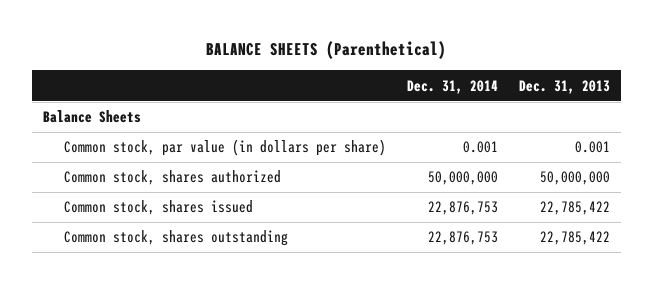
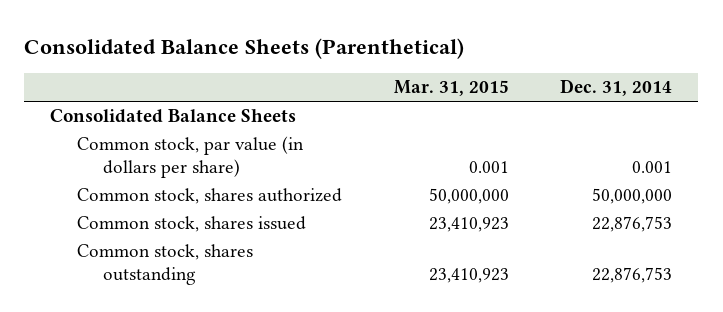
[206,41,447,60] BALANCE SHEETS (Parenthetical) -> [24,37,465,59] Consolidated Balance Sheets (Parenthetical)
[519,79,611,94] Dec. 31, 2013 -> none
none -> [393,80,509,97] Mar. 31, 2015
[42,110,141,124] Balance Sheets -> [50,109,297,124] Consolidated Balance Sheets

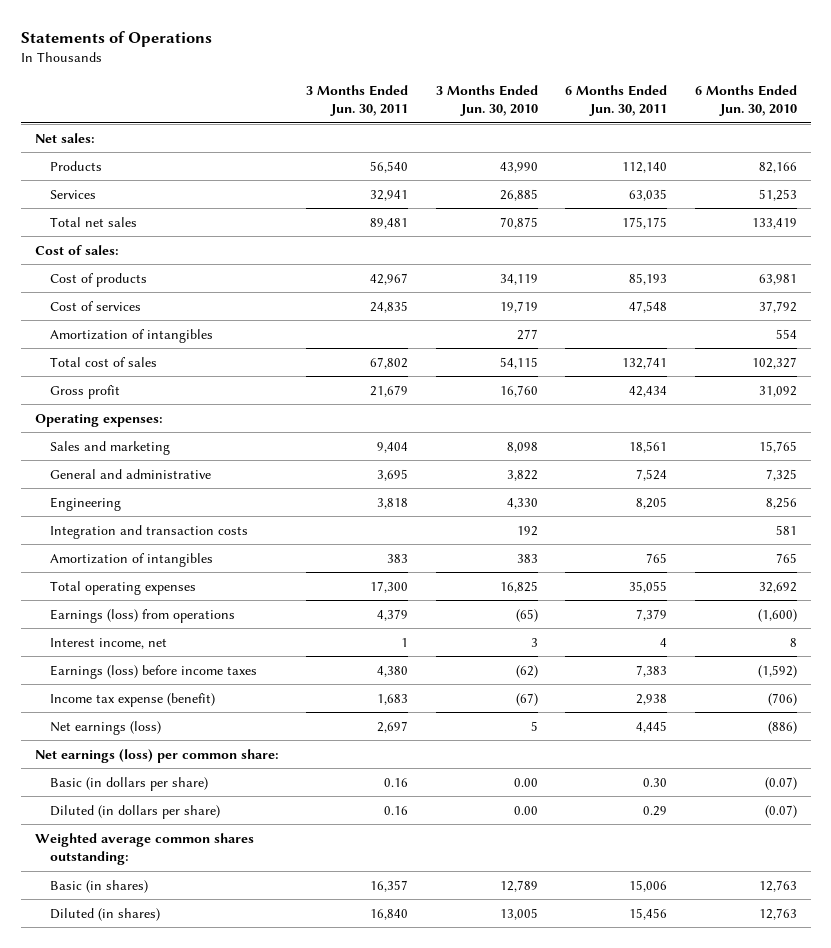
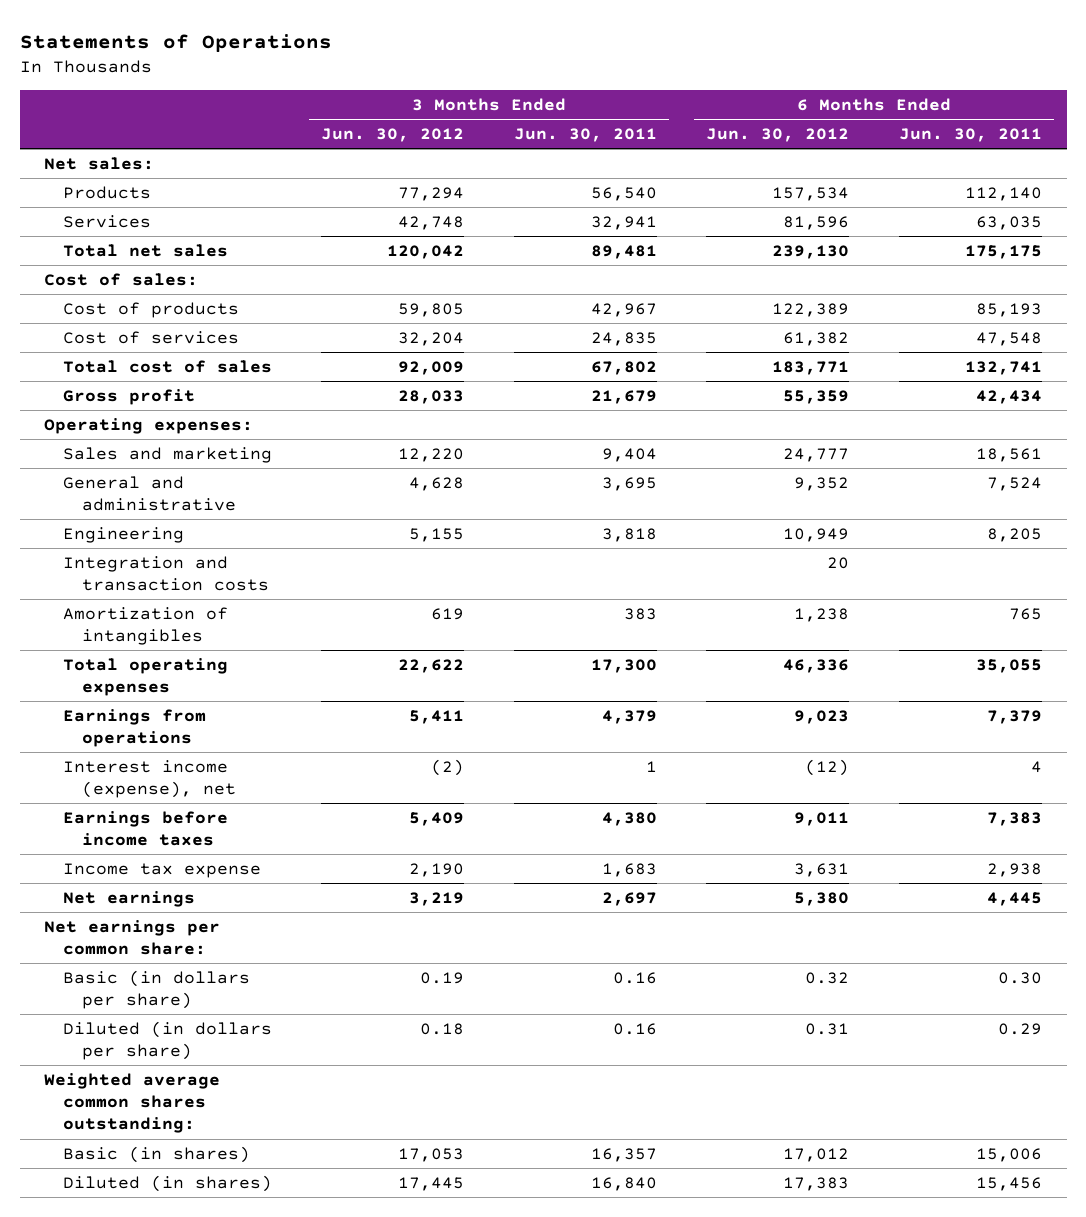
[435,84,538,117] 3 Months Ended Jun. 30, 2010 -> none
[694,84,797,117] 6 Months Ended Jun. 30, 2010 -> none
none -> [321,128,465,143] Jun. 30, 2012
none -> [706,128,850,143] Jun. 30, 2012
[50,328,214,343] Amortization of intangibles -> none
[50,608,236,623] Earnings (loss) from operations -> [63,708,207,748] Earnings from operations
[50,637,168,649] Interest income, net -> [63,759,236,799] Interest income (expense), net
[50,664,258,679] Earnings (loss) before income taxes -> [63,810,229,847] Earnings before income taxes
[50,692,216,707] Income tax expense (benefit) -> [63,862,262,878] Income tax expense
[50,720,162,735] Net earnings (loss) -> [63,890,196,907] Net earnings
[34,748,279,763] Net earnings (loss) per common share: -> [44,919,221,956] Net earnings per common share:

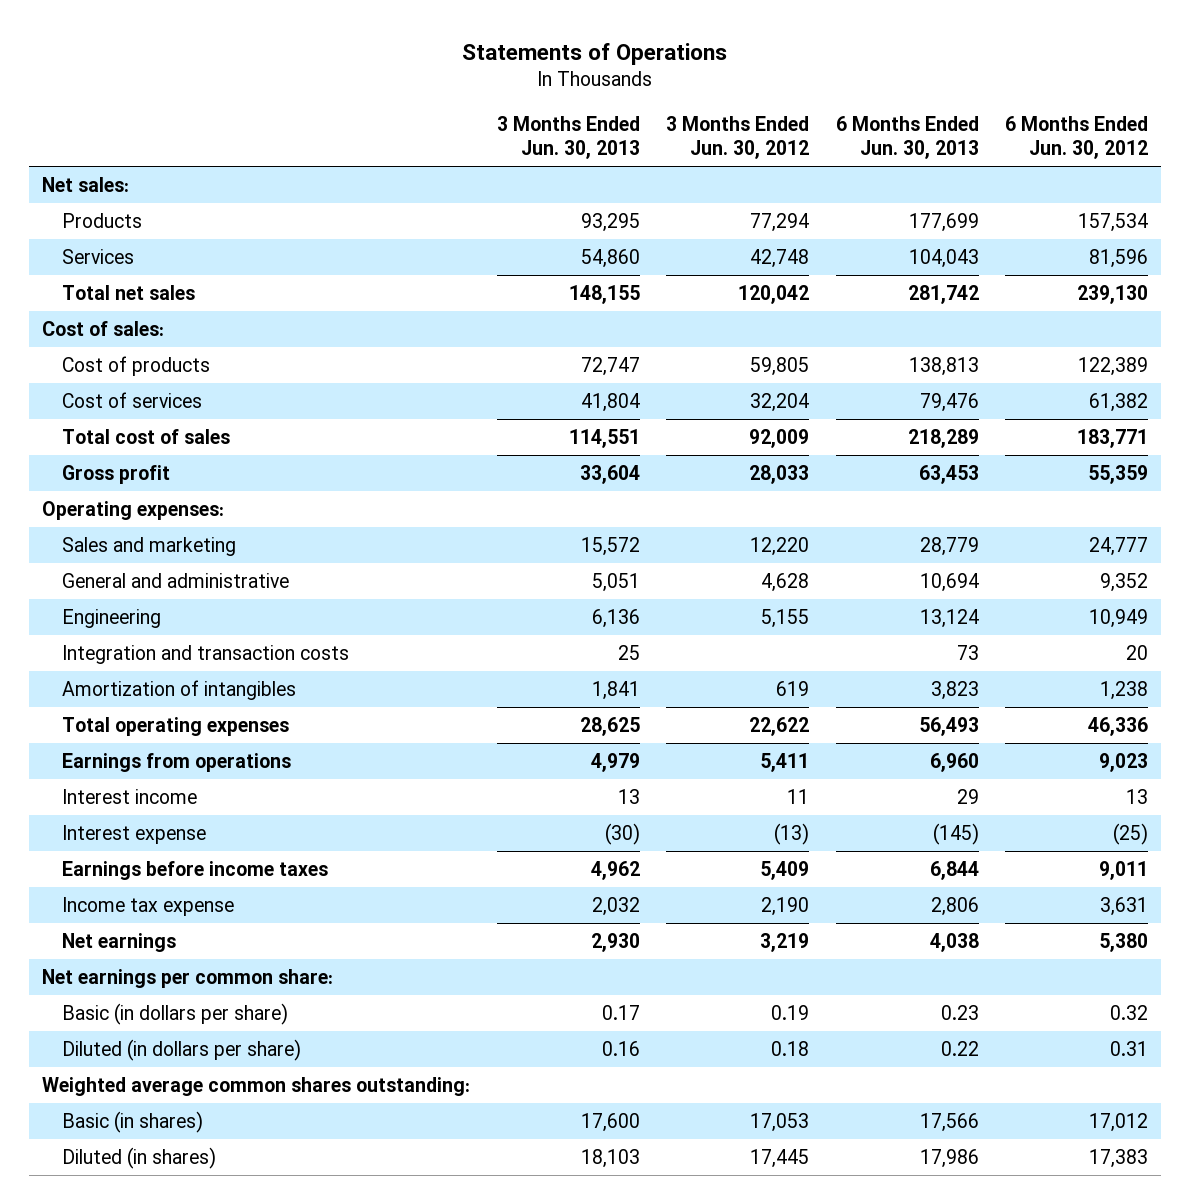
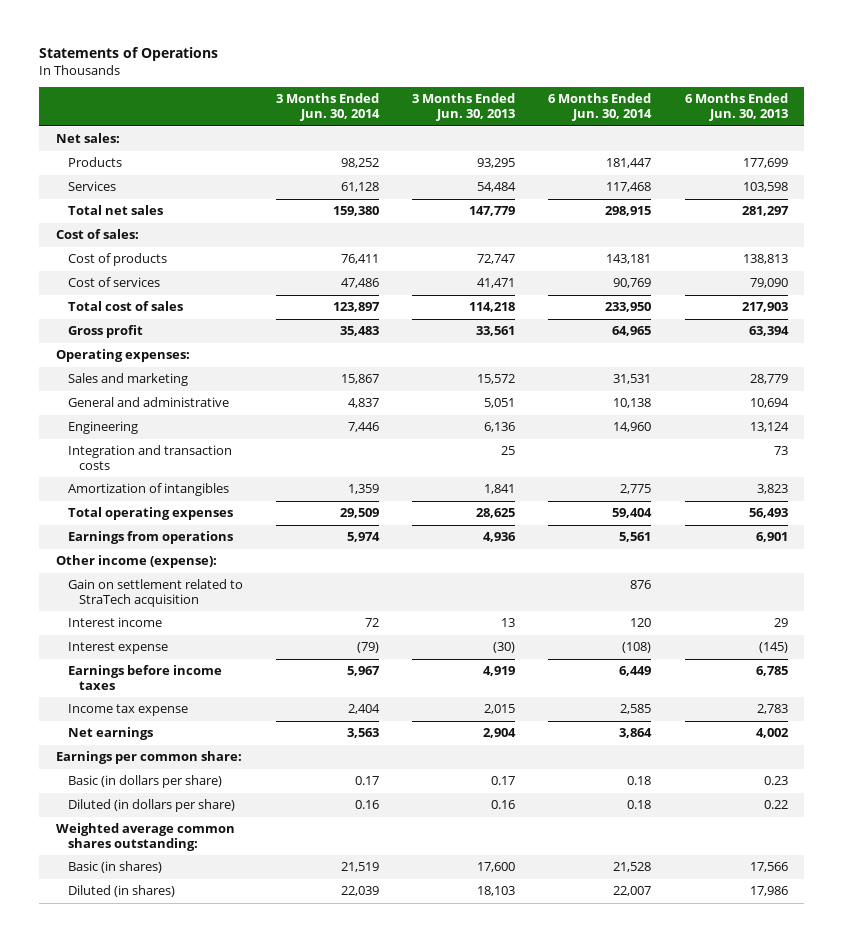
[666,116,810,160] 3 Months Ended Jun. 30, 2012 -> none
[1004,116,1148,160] 6 Months Ended Jun. 30, 2012 -> none
none -> [275,93,380,122] 3 Months Ended Jun. 30, 2014
none -> [548,93,653,122] 6 Months Ended Jun. 30, 2014
[580,248,640,268] 54,860 -> [477,182,517,193] 54,484
[908,248,979,268] 104,043 -> [742,182,788,193] 103,598
[568,284,640,304] 148,155 -> [469,206,516,217] 147,779
[907,284,979,304] 281,742 -> [741,206,789,217] 281,297
[580,392,640,412] 41,804 -> [477,278,516,289] 41,471
[919,392,979,412] 79,476 -> [749,278,788,289] 79,090
[568,428,640,448] 114,551 -> [469,302,516,313] 114,218
[907,428,979,448] 218,289 -> [741,302,788,313] 217,903
[579,464,640,484] 33,604 -> [476,326,516,337] 33,561
[918,464,979,484] 63,453 -> [748,326,789,337] 63,394
[590,752,640,772] 4,979 -> [483,532,517,543] 4,936
[929,752,979,772] 6,960 -> [755,532,788,543] 6,901
none -> [55,555,217,569] Other income (expense):
none -> [67,579,243,608] Gain on settlement related to StraTech acquisition
[590,860,640,880] 4,962 -> [483,666,516,677] 4,919
[929,860,979,880] 6,844 -> [755,666,788,677] 6,785
[591,896,640,916] 2,032 -> [484,704,516,715] 2,015
[930,896,979,916] 2,806 -> [756,704,788,715] 2,783
[590,932,640,952] 2,930 -> [483,728,517,739] 2,904
[929,932,979,952] 4,038 -> [755,728,789,739] 4,002
[42,968,334,988] Net earnings per common share: -> [55,751,242,765] Earnings per common share:

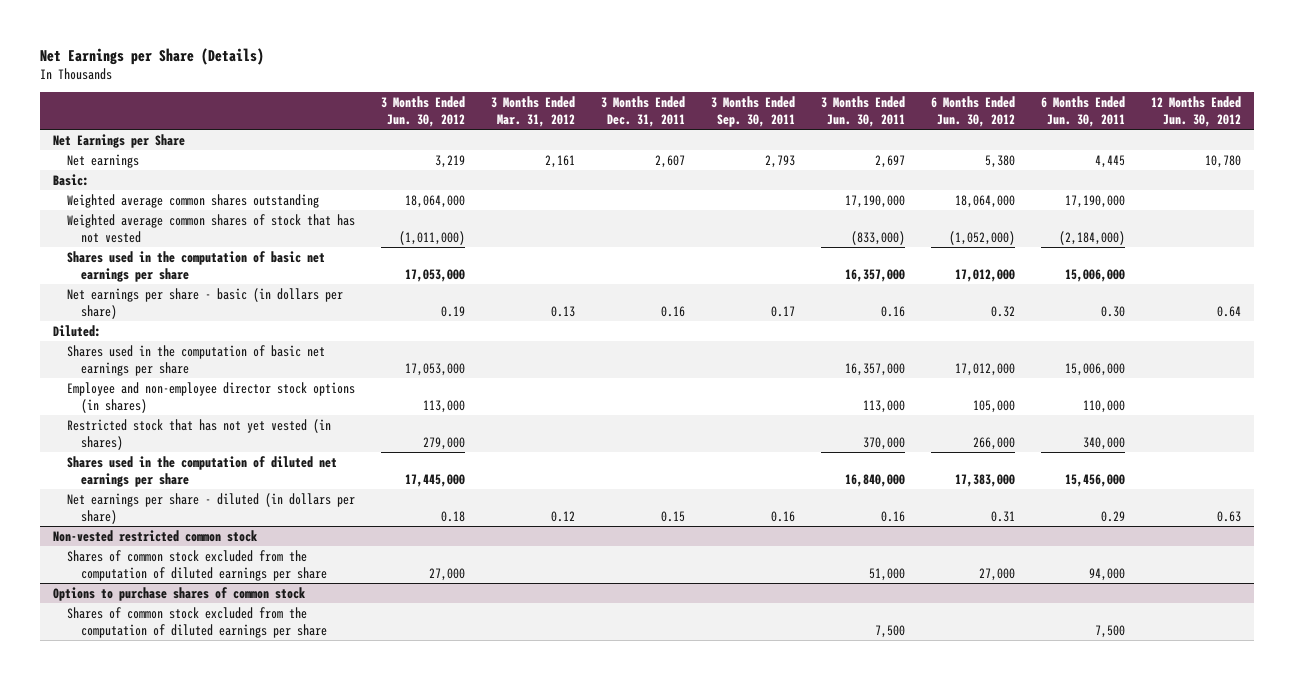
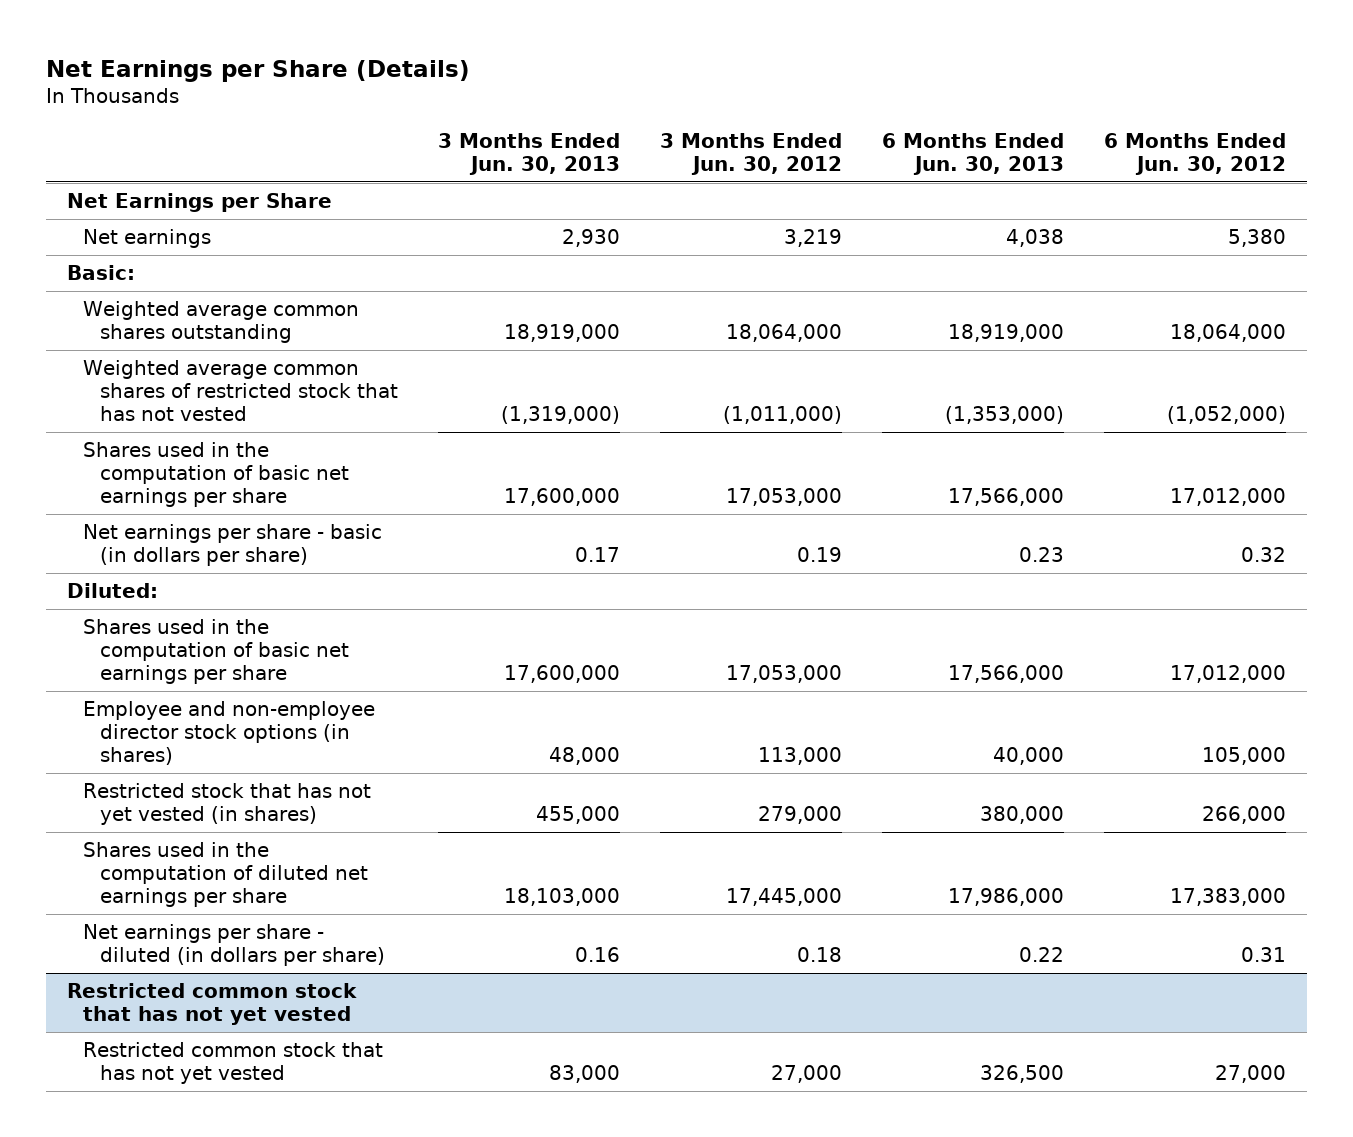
[490,96,575,128] 3 Months Ended Mar. 31, 2012 -> none
[600,96,685,128] 3 Months Ended Dec. 31, 2011 -> none
[710,96,795,128] 3 Months Ended Sep. 30, 2011 -> none
[820,96,905,128] 3 Months Ended Jun. 30, 2011 -> none
[1040,96,1125,128] 6 Months Ended Jun. 30, 2011 -> none
[1150,96,1241,128] 12 Months Ended Jun. 30, 2012 -> none
none -> [437,132,620,175] 3 Months Ended Jun. 30, 2013
none -> [882,132,1065,175] 6 Months Ended Jun. 30, 2013
[66,213,355,243] Weighted average common shares of stock that has not vested -> [83,360,398,421] Weighted average common shares of restricted stock that has not vested
[52,529,257,542] Non-vested restricted common stock -> none
[52,586,305,601] Options to purchase shares of common stock -> none
[66,606,327,638] Shares of common stock excluded from the computation of diluted earnings per share -> none
none -> [66,983,357,1025] Restricted common stock that has not yet vested
[66,549,327,581] Shares of common stock excluded from the computation of diluted earnings per share -> [83,1042,384,1084] Restricted common stock that has not yet vested

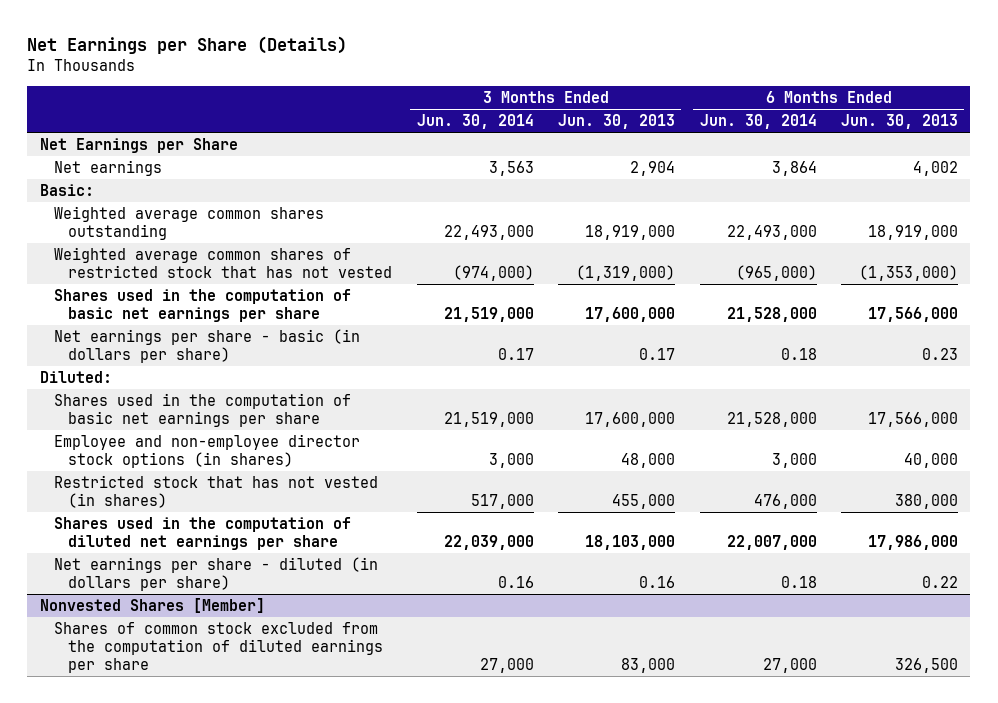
[660,132,843,175] 3 Months Ended Jun. 30, 2012 -> none
[1104,132,1287,175] 6 Months Ended Jun. 30, 2012 -> none
none -> [416,114,534,130] Jun. 30, 2014
none -> [699,114,817,130] Jun. 30, 2014
[561,229,620,248] 2,930 -> [630,161,676,177] 2,904
[1006,229,1065,248] 4,038 -> [913,161,959,177] 4,002
[83,783,372,825] Restricted stock that has not yet vested (in shares) -> [53,475,378,508] Restricted stock that has not vested (in shares)
[66,983,357,1025] Restricted common stock that has not yet vested -> none
none -> [39,598,265,614] Nonvested Shares [Member]
[83,1042,384,1084] Restricted common stock that has not yet vested -> [53,622,384,673] Shares of common stock excluded from the computation of diluted earnings per share

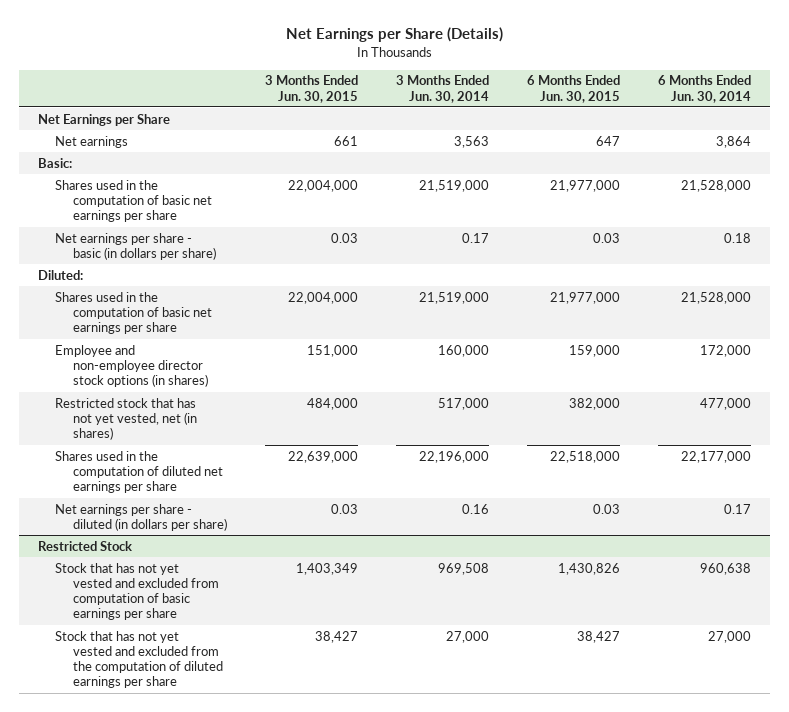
[558,114,676,130] Jun. 30, 2013 -> none
[841,114,959,130] Jun. 30, 2013 -> none
none -> [264,75,358,103] 3 Months Ended Jun. 30, 2015
none -> [527,75,621,103] 6 Months Ended Jun. 30, 2015
[53,206,324,240] Weighted average common shares outstanding -> none
[53,247,393,278] Weighted average common shares of restricted stock that has not vested -> none
[39,598,265,614] Nonvested Shares [Member] -> none
[488,452,534,468] 3,000 -> [437,344,489,357] 160,000
[771,452,817,468] 3,000 -> [700,344,752,357] 172,000
[53,475,378,508] Restricted stock that has not vested (in shares) -> [55,397,197,441] Restricted stock that has not yet vested, net (in shares)
[753,493,817,509] 476,000 -> [700,397,752,410] 477,000
[443,534,534,550] 22,039,000 -> [418,450,489,463] 22,196,000
[726,534,817,550] 22,007,000 -> [681,450,752,463] 22,177,000
[780,575,817,588] 0.18 -> [724,503,752,514] 0.17
none -> [37,540,132,551] Restricted Stock
none -> [55,562,219,621] Stock that has not yet vested and excluded from computation of basic earnings per share
[53,622,384,673] Shares of common stock excluded from the computation of diluted earnings per share -> [55,630,223,689] Stock that has not yet vested and excluded from the computation of diluted earnings per share

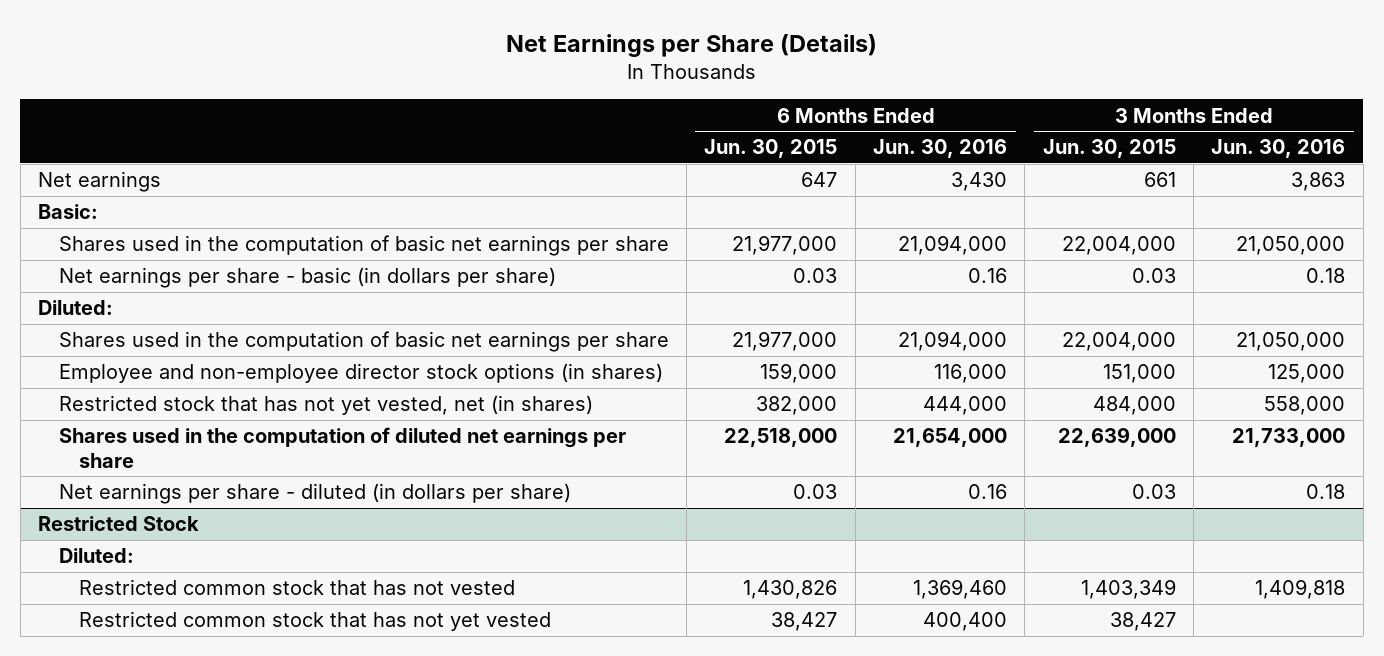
[395,75,489,103] 3 Months Ended Jun. 30, 2014 -> none
[658,75,752,103] 6 Months Ended Jun. 30, 2014 -> none
none -> [873,139,1008,159] Jun. 30, 2016
none -> [1211,139,1346,159] Jun. 30, 2016
[37,113,170,126] Net Earnings per Share -> none
none -> [58,548,134,564] Diluted:
[55,562,219,621] Stock that has not yet vested and excluded from computation of basic earnings per share -> [78,579,515,596] Restricted common stock that has not vested
[55,630,223,689] Stock that has not yet vested and excluded from the computation of diluted earnings per share -> [78,611,551,632] Restricted common stock that has not yet vested

